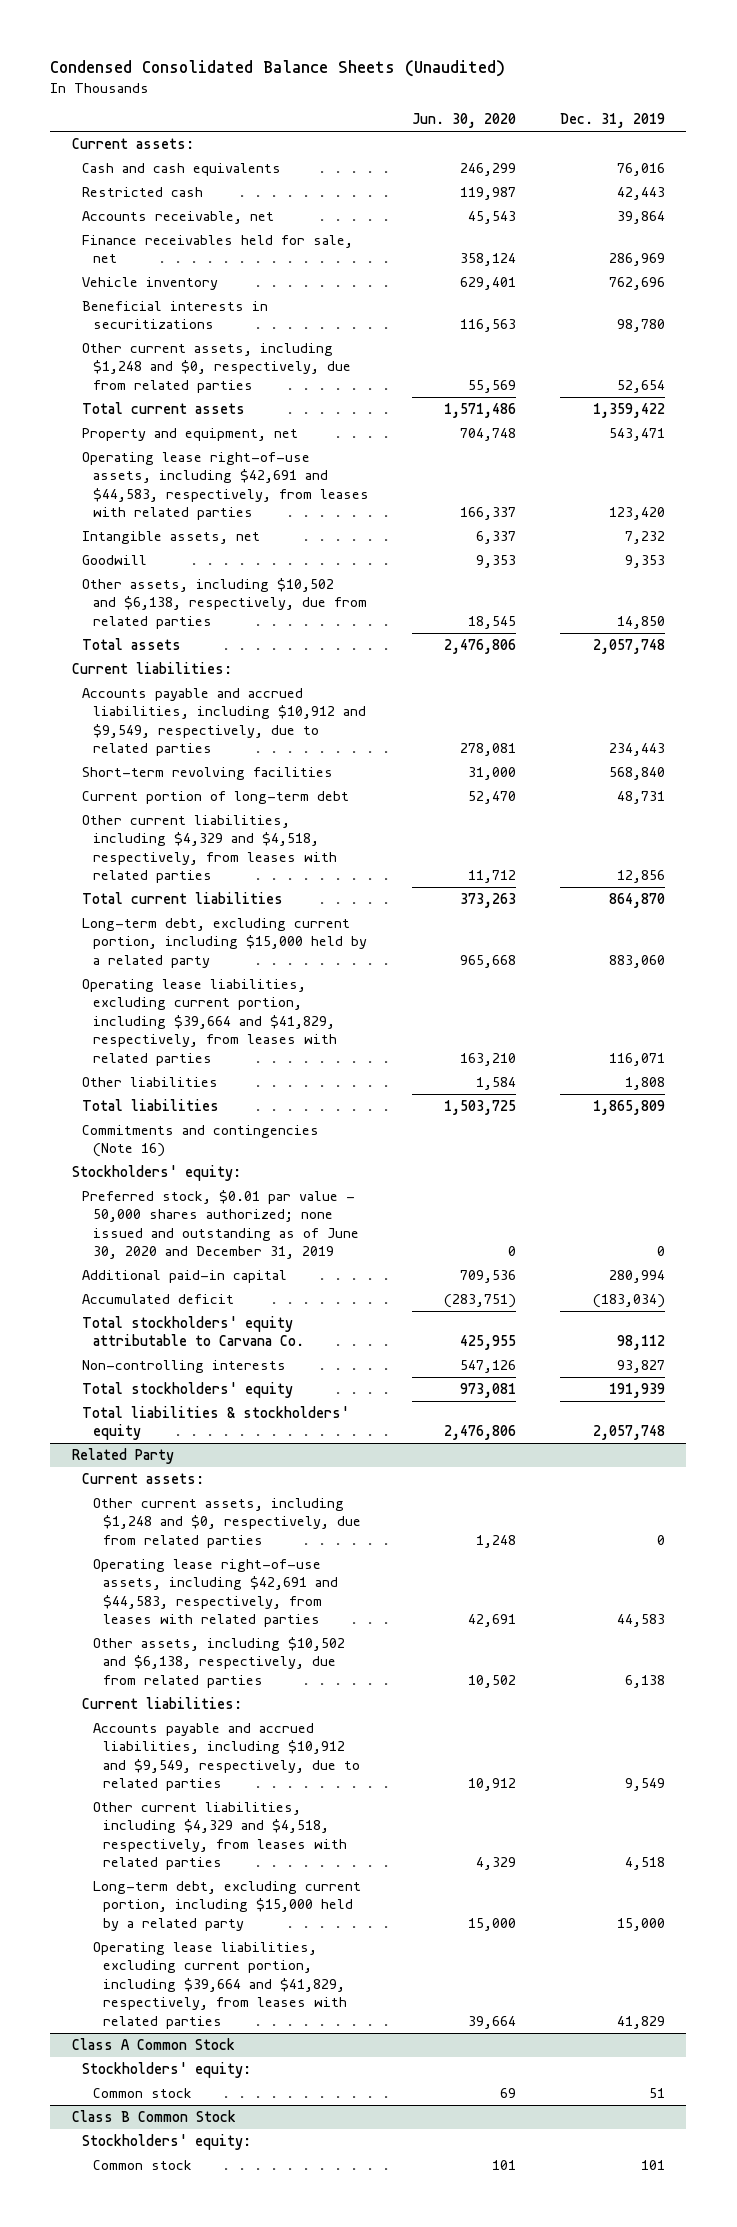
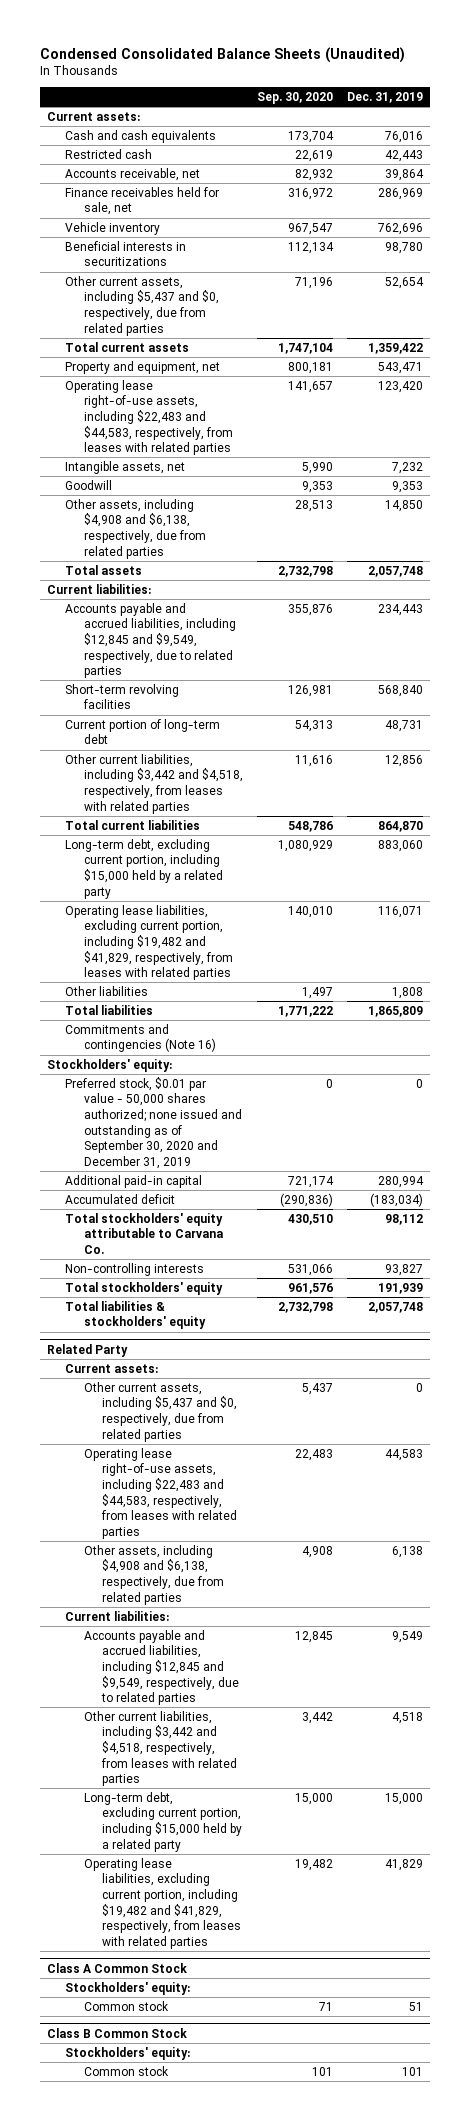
[412,113,517,129] Jun. 30, 2020 -> none
none -> [256,92,333,105] Sep. 30, 2020
[82,342,351,393] Other current assets, including $1,248 and $0, respectively, due from related parties -> [65,275,219,336] Other current assets, including $5,437 and $0, respectively, due from related parties
[82,451,369,521] Operating lease right-of-use assets, including $42,691 and $44,583, respectively, from leases with related parties -> [65,379,233,456] Operating lease right-of-use assets, including $22,483 and $44,583, respectively, from leases with related parties
[82,577,367,629] Other assets, including $10,502 and $6,138, respectively, due from related parties -> [65,498,206,559] Other assets, including $4,908 and $6,138, respectively, due from related parties
[82,687,366,757] Accounts payable and accrued liabilities, including $10,912 and $9,549, respectively, due to related parties -> [65,602,236,679] Accounts payable and accrued liabilities, including $12,845 and $9,549, respectively, due to related parties
[82,814,337,884] Other current liabilities, including $4,329 and $4,518, respectively, from leases with related parties -> [65,753,243,814] Other current liabilities, including $3,442 and $4,518, respectively, from leases with related parties
[82,978,337,1066] Operating lease liabilities, excluding current portion, including $39,664 and $41,829, respectively, from leases with related parties -> [65,904,233,981] Operating lease liabilities, excluding current portion, including $19,482 and $41,829, respectively, from leases with related parties
[82,1189,359,1260] Preferred stock, $0.01 par value - 50,000 shares authorized; none issued and outstanding as of June 30, 2020 and December 31, 2019 -> [65,1076,242,1169] Preferred stock, $0.01 par value - 50,000 shares authorized; none issued and outstanding as of September 30, 2020 and December 31, 2019
[92,1497,361,1548] Other current assets, including $1,248 and $0, respectively, due from related parties -> [83,1381,237,1442] Other current assets, including $5,437 and $0, respectively, due from related parties
[92,1558,338,1628] Operating lease right-of-use assets, including $42,691 and $44,583, respectively, from leases with related parties -> [83,1447,237,1539] Operating lease right-of-use assets, including $22,483 and $44,583, respectively, from leases with related parties
[92,1636,345,1688] Other assets, including $10,502 and $6,138, respectively, due from related parties -> [83,1544,224,1605] Other assets, including $4,908 and $6,138, respectively, due from related parties
[92,1722,360,1792] Accounts payable and accrued liabilities, including $10,912 and $9,549, respectively, due to related parties -> [83,1629,239,1706] Accounts payable and accrued liabilities, including $12,845 and $9,549, respectively, due to related parties
[92,1801,347,1871] Other current liabilities, including $4,329 and $4,518, respectively, from leases with related parties -> [83,1710,237,1787] Other current liabilities, including $3,442 and $4,518, respectively, from leases with related parties
[92,1941,347,2029] Operating lease liabilities, excluding current portion, including $39,664 and $41,829, respectively, from leases with related parties -> [83,1857,241,1949] Operating lease liabilities, excluding current portion, including $19,482 and $41,829, respectively, from leases with related parties

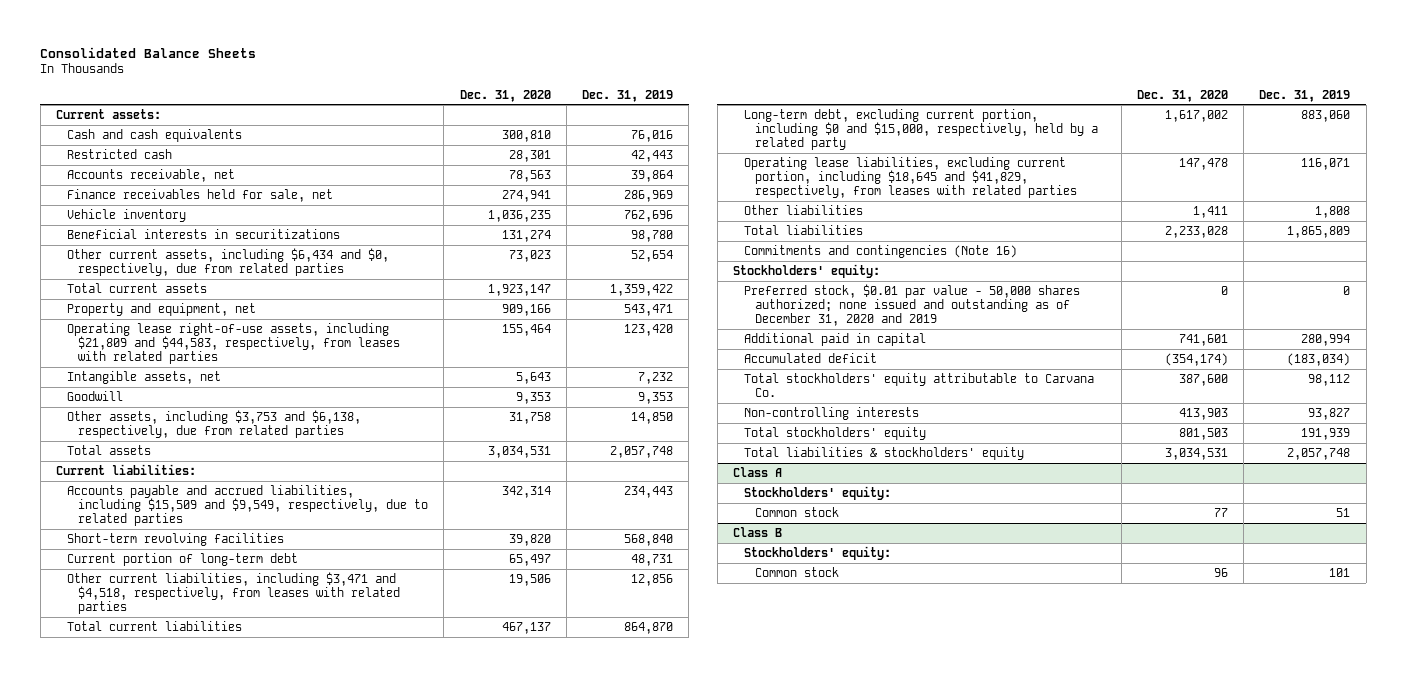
[39,46,405,63] Condensed Consolidated Balance Sheets (Unaudited) -> [40,46,257,58] Consolidated Balance Sheets
[256,92,333,105] Sep. 30, 2020 -> none
none -> [459,89,551,102] Dec. 31, 2020
[65,275,219,336] Other current assets, including $5,437 and $0, respectively, due from related parties -> [66,247,389,276] Other current assets, including $6,434 and $0, respectively, due from related parties
[65,379,233,456] Operating lease right-of-use assets, including $22,483 and $44,583, respectively, from leases with related parties -> [66,322,401,364] Operating lease right-of-use assets, including $21,809 and $44,583, respectively, from leases with related parties
[65,498,206,559] Other assets, including $4,908 and $6,138, respectively, due from related parties -> [66,409,361,438] Other assets, including $3,753 and $6,138, respectively, due from related parties
[65,602,236,679] Accounts payable and accrued liabilities, including $12,845 and $9,549, respectively, due to related parties -> [66,484,429,526] Accounts payable and accrued liabilities, including $15,509 and $9,549, respectively, due to related parties
[65,753,243,814] Other current liabilities, including $3,442 and $4,518, respectively, from leases with related parties -> [66,571,401,614] Other current liabilities, including $3,471 and $4,518, respectively, from leases with related parties
[65,838,223,899] Long-term debt, excluding current portion, including $15,000 held by a related party -> [744,108,1099,150] Long-term debt, excluding current portion, including $0 and $15,000, respectively, held by a related party
[65,904,233,981] Operating lease liabilities, excluding current portion, including $19,482 and $41,829, respectively, from leases with related parties -> [744,156,1078,198] Operating lease liabilities, excluding current portion, including $18,645 and $41,829, respectively, from leases with related parties
[65,1076,242,1169] Preferred stock, $0.01 par value - 50,000 shares authorized; none issued and outstanding as of September 30, 2020 and December 31, 2019 -> [744,283,1081,326] Preferred stock, $0.01 par value - 50,000 shares authorized; none issued and outstanding as of December 31, 2020 and 2019
[65,1174,203,1188] Additional paid-in capital -> [744,332,927,346] Additional paid in capital
[46,1343,128,1357] Related Party -> none
[65,1363,159,1373] Current assets: -> none
[83,1381,237,1442] Other current assets, including $5,437 and $0, respectively, due from related parties -> none
[83,1447,237,1539] Operating lease right-of-use assets, including $22,483 and $44,583, respectively, from leases with related parties -> none
[83,1544,224,1605] Other assets, including $4,908 and $6,138, respectively, due from related parties -> none
[65,1610,170,1621] Current liabilities: -> none
[83,1629,239,1706] Accounts payable and accrued liabilities, including $12,845 and $9,549, respectively, due to related parties -> none
[83,1710,237,1787] Other current liabilities, including $3,442 and $4,518, respectively, from leases with related parties -> none
[83,1791,242,1852] Long-term debt, excluding current portion, including $15,000 held by a related party -> none
[83,1857,241,1949] Operating lease liabilities, excluding current portion, including $19,482 and $41,829, respectively, from leases with related parties -> none
[46,1962,187,1973] Class A Common Stock -> [733,466,783,477] Class A
[46,2027,187,2038] Class B Common Stock -> [733,526,783,537] Class B

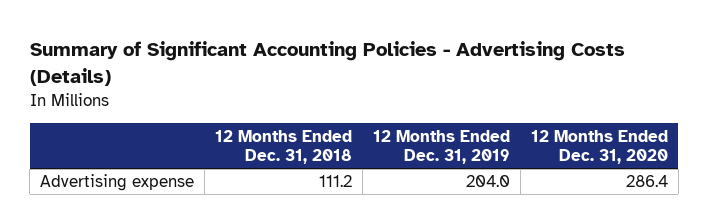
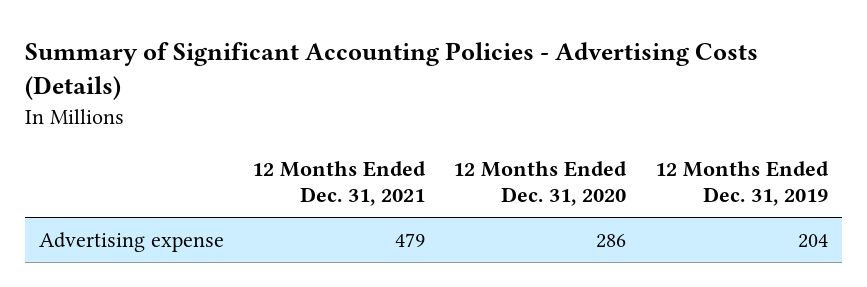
[214,129,352,165] 12 Months Ended Dec. 31, 2018 -> none
none -> [252,160,427,207] 12 Months Ended Dec. 31, 2021
[465,175,510,188] 204.0 -> [797,234,828,249] 204
[625,175,668,188] 286.4 -> [596,234,627,249] 286

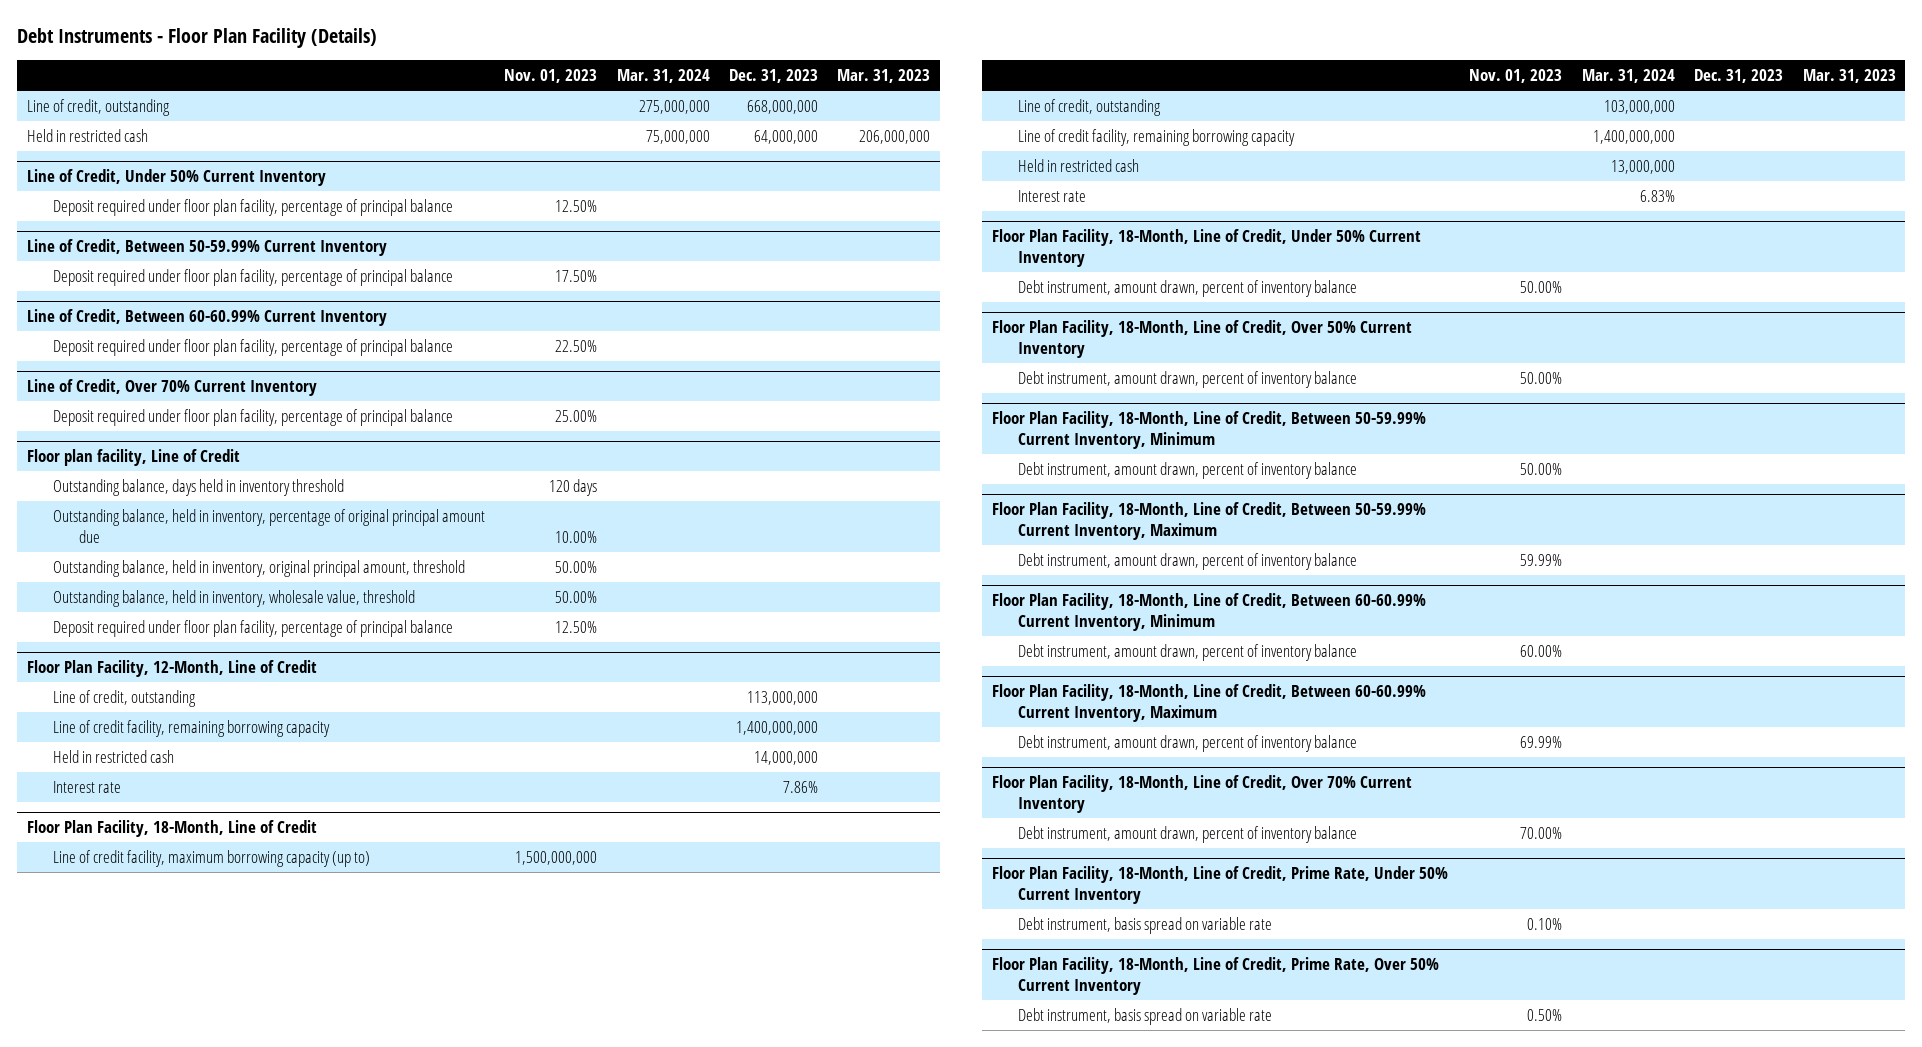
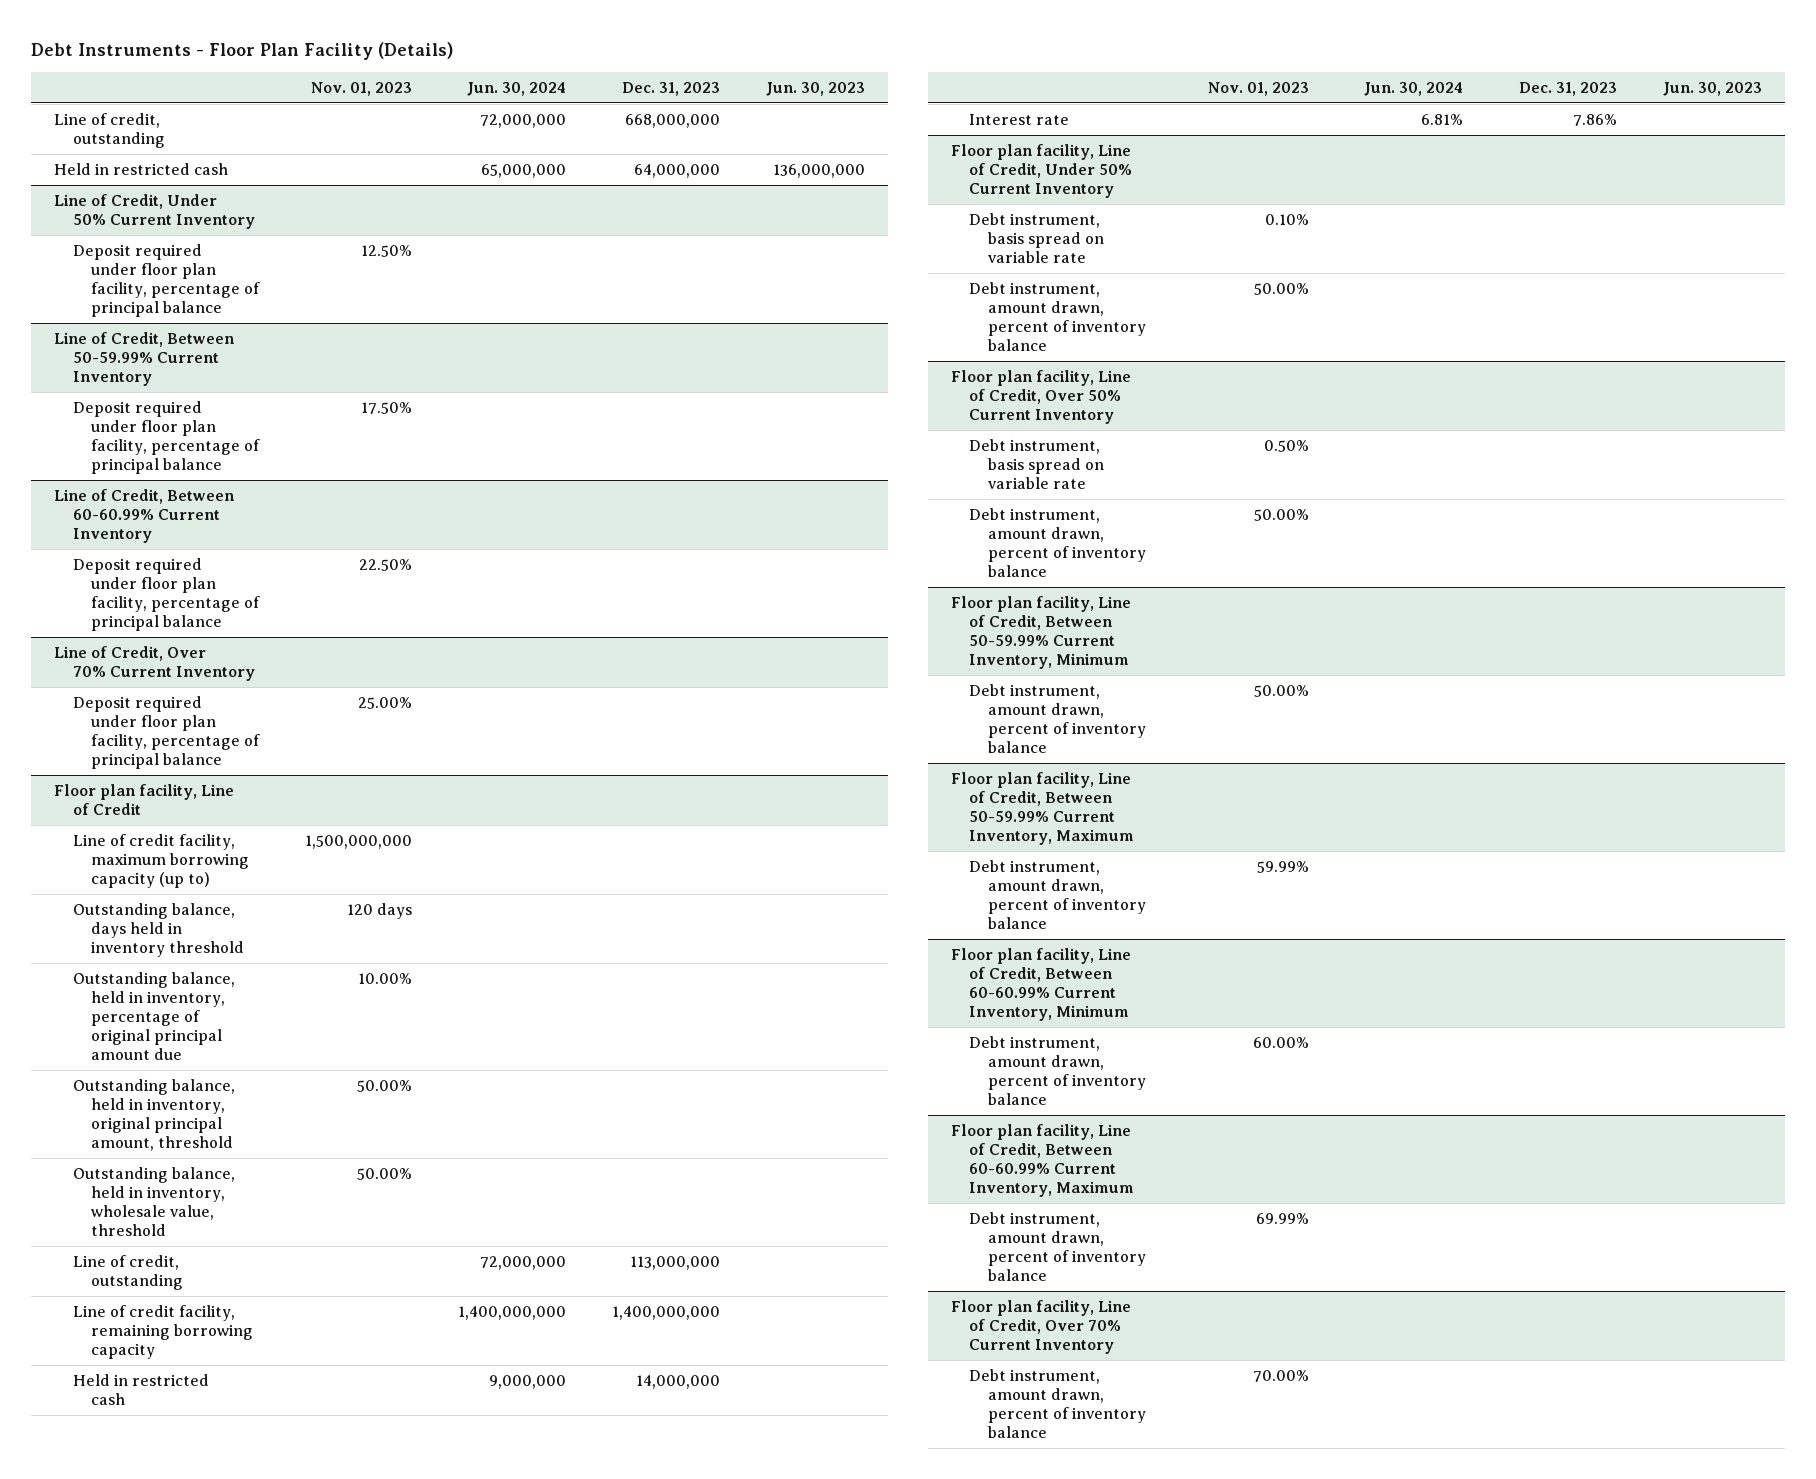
[616,69,710,84] Mar. 31, 2024 -> none
[837,69,931,84] Mar. 31, 2023 -> none
none -> [467,81,567,96] Jun. 30, 2024
none -> [766,81,866,96] Jun. 30, 2023
none -> [72,834,250,889] Line of credit facility, maximum borrowing capacity (up to)
[52,620,453,638] Deposit required under floor plan facility, percentage of principal balance -> none
[26,660,317,678] Floor Plan Facility, 12-Month, Line of Credit -> none
[26,820,317,838] Floor Plan Facility, 18-Month, Line of Credit -> none
[52,850,370,868] Line of credit facility, maximum borrowing capacity (up to) -> none
[1017,99,1161,117] Line of credit, outstanding -> none
[1017,129,1295,147] Line of credit facility, remaining borrowing capacity -> none
[1017,159,1139,173] Held in restricted cash -> none
[1017,190,1086,203] Interest rate -> none
[992,229,1422,267] Floor Plan Facility, 18-Month, Line of Credit, Under 50% Current Inventory -> [950,144,1133,199] Floor plan facility, Line of Credit, Under 50% Current Inventory
none -> [969,213,1104,264] Debt instrument, basis spread on variable rate
[992,320,1413,358] Floor Plan Facility, 18-Month, Line of Credit, Over 50% Current Inventory -> [950,370,1131,425] Floor plan facility, Line of Credit, Over 50% Current Inventory
none -> [969,439,1104,490] Debt instrument, basis spread on variable rate
[992,411,1427,449] Floor Plan Facility, 18-Month, Line of Credit, Between 50-59.99% Current Inventory, Minimum -> [950,596,1131,670] Floor plan facility, Line of Credit, Between 50-59.99% Current Inventory, Minimum
[992,502,1427,540] Floor Plan Facility, 18-Month, Line of Credit, Between 50-59.99% Current Inventory, Maximum -> [950,772,1135,846] Floor plan facility, Line of Credit, Between 50-59.99% Current Inventory, Maximum
[992,593,1427,631] Floor Plan Facility, 18-Month, Line of Credit, Between 60-60.99% Current Inventory, Minimum -> [950,948,1131,1022] Floor plan facility, Line of Credit, Between 60-60.99% Current Inventory, Minimum
[992,684,1427,722] Floor Plan Facility, 18-Month, Line of Credit, Between 60-60.99% Current Inventory, Maximum -> [950,1124,1135,1198] Floor plan facility, Line of Credit, Between 60-60.99% Current Inventory, Maximum
[992,775,1413,813] Floor Plan Facility, 18-Month, Line of Credit, Over 70% Current Inventory -> [950,1300,1131,1355] Floor plan facility, Line of Credit, Over 70% Current Inventory
[992,866,1449,904] Floor Plan Facility, 18-Month, Line of Credit, Prime Rate, Under 50% Current Inventory -> none
[1017,917,1272,935] Debt instrument, basis spread on variable rate -> none
[992,957,1440,995] Floor Plan Facility, 18-Month, Line of Credit, Prime Rate, Over 50% Current Inventory -> none
[1017,1008,1272,1026] Debt instrument, basis spread on variable rate -> none

